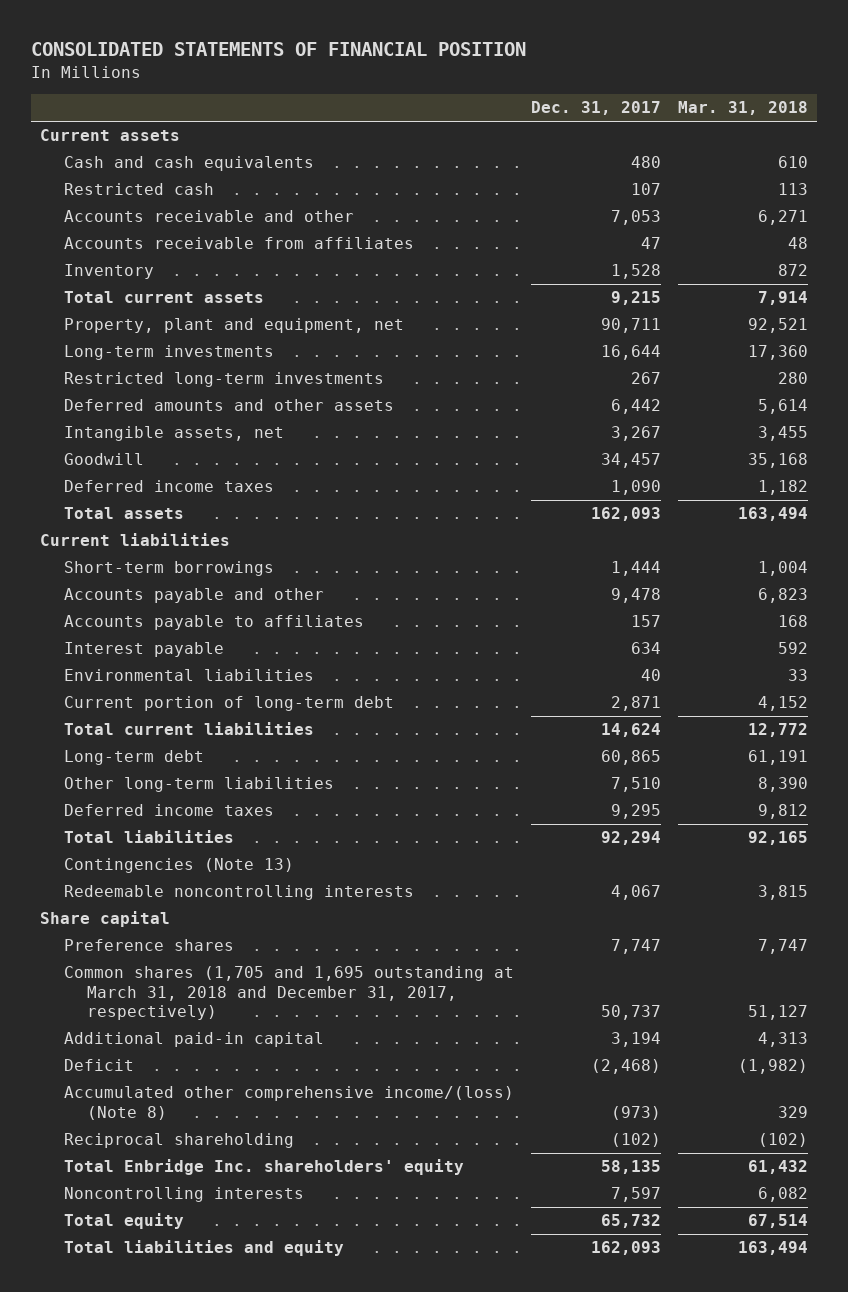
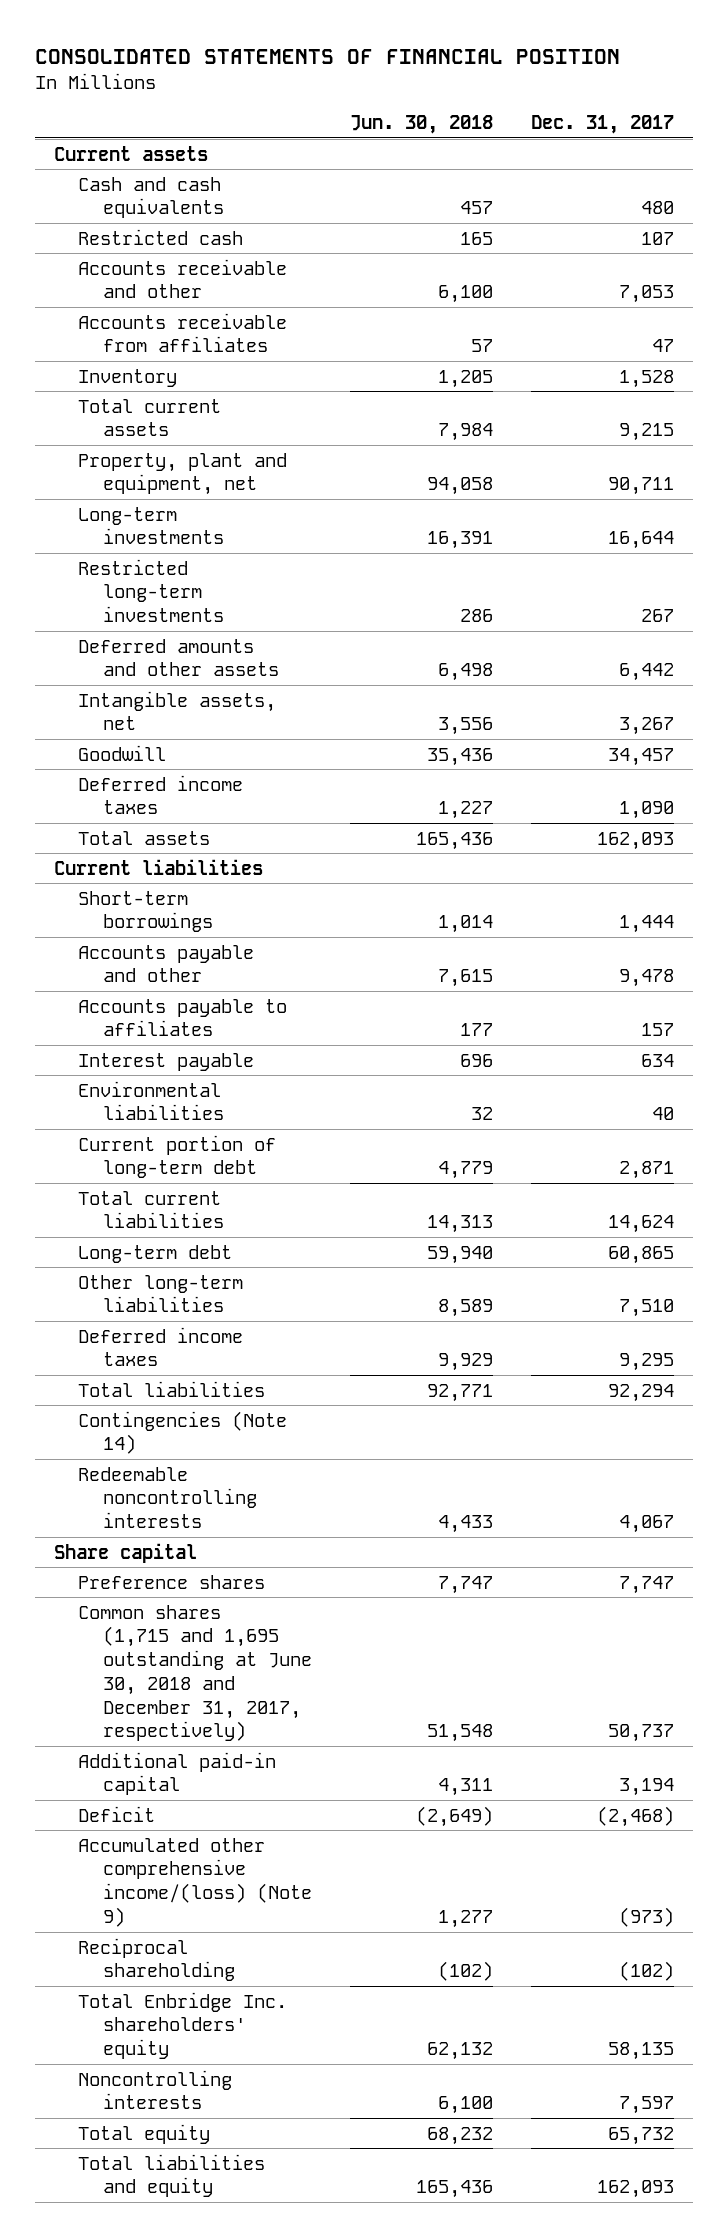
[678,101,809,116] Mar. 31, 2018 -> none
none -> [350,114,494,134] Jun. 30, 2018
[63,858,294,874] Contingencies (Note 13) -> [78,1410,288,1455] Contingencies (Note 14)
[63,966,514,1021] Common shares (1,705 and 1,695 outstanding at March 31, 2018 and December 31, 2017, respectively) -> [78,1604,312,1742] Common shares (1,715 and 1,695 outstanding at June 30, 2018 and December 31, 2017, respectively)
[63,1086,514,1120] Accumulated other comprehensive income/(loss) (Note 8) -> [78,1837,312,1927] Accumulated other comprehensive income/(loss) (Note 9)

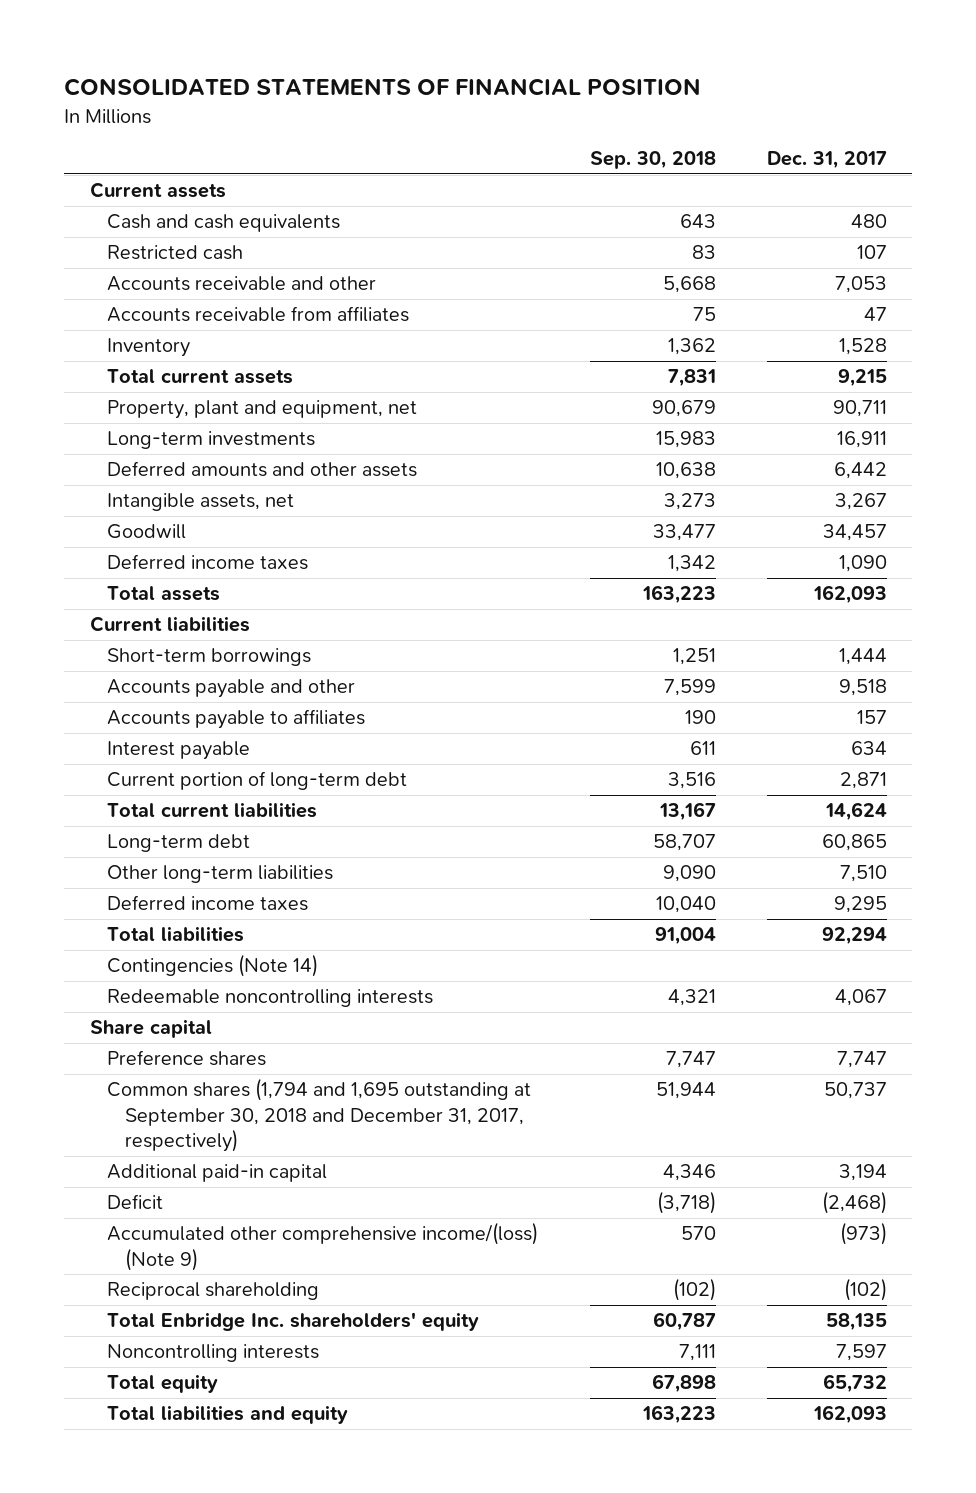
[350,114,494,134] Jun. 30, 2018 -> none
none -> [589,151,716,170] Sep. 30, 2018
[78,558,224,623] Restricted long-term investments -> none
[608,531,675,550] 16,644 -> [836,431,887,449] 16,911
[619,969,675,988] 9,478 -> [838,679,887,697] 9,518
[78,1080,224,1121] Environmental liabilities -> none
[78,1604,312,1742] Common shares (1,715 and 1,695 outstanding at June 30, 2018 and December 31, 2017, respectively) -> [107,1078,532,1153] Common shares (1,794 and 1,695 outstanding at September 30, 2018 and December 31, 2017, respectively)

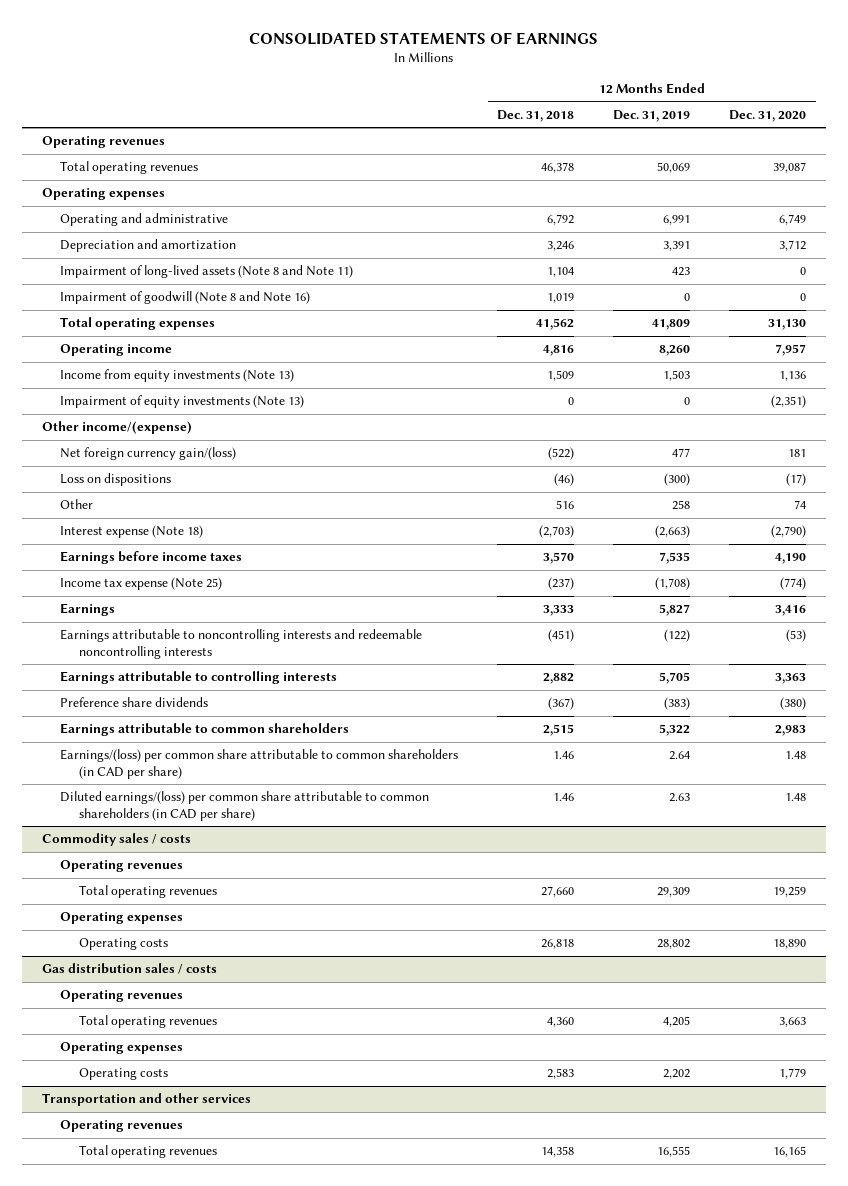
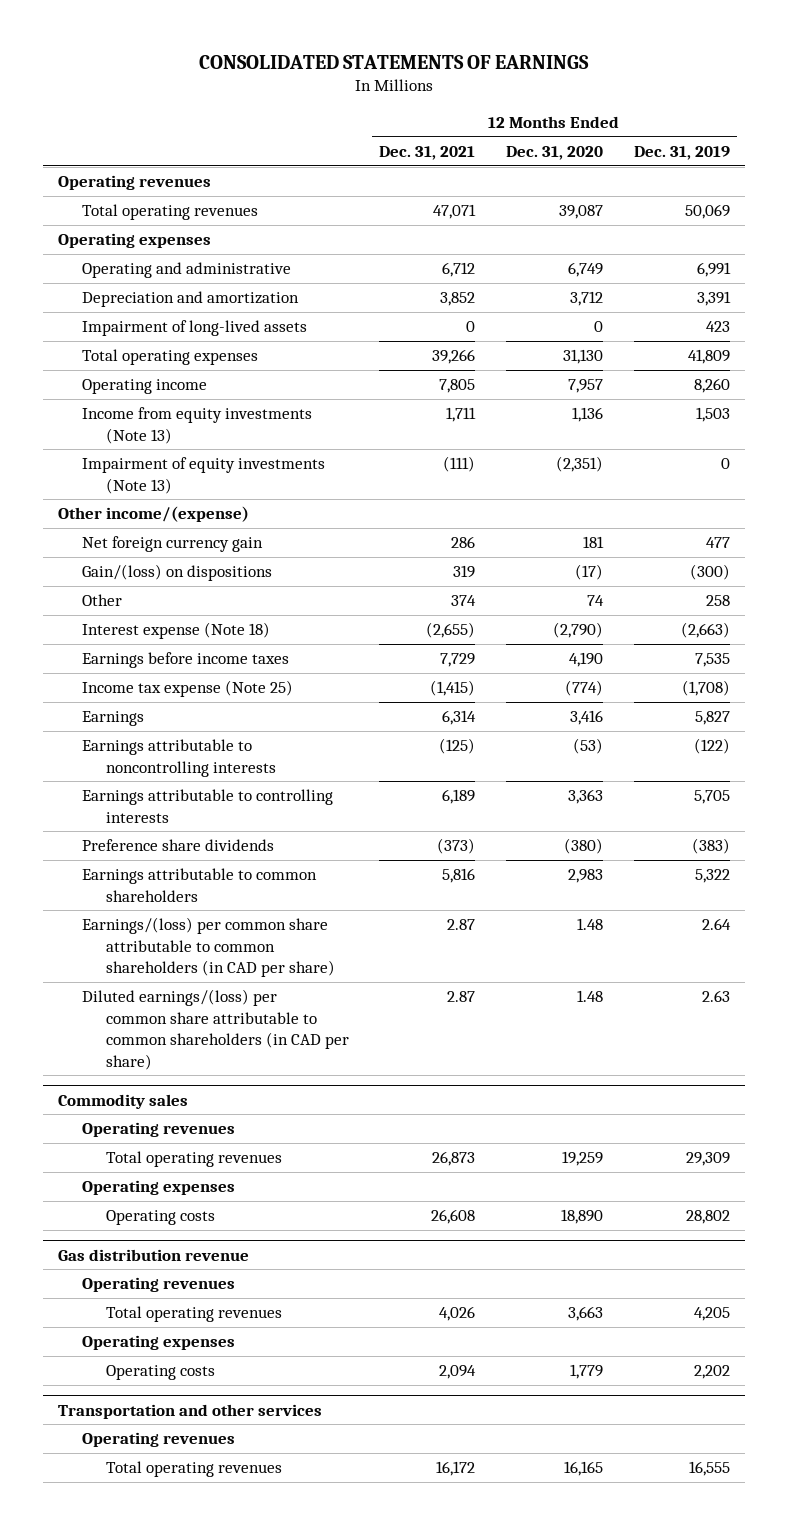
[497,109,575,122] Dec. 31, 2018 -> none
none -> [379,145,476,160] Dec. 31, 2021
[60,291,311,305] Impairment of goodwill (Note 8 and Note 16) -> none
[60,265,354,279] Impairment of long-lived assets (Note 8 and Note 11) -> [81,320,307,337] Impairment of long-lived assets
[60,447,237,461] Net foreign currency gain/(loss) -> [81,536,263,553] Net foreign currency gain
[60,473,172,487] Loss on dispositions -> [81,564,272,582] Gain/(loss) on dispositions
[60,629,423,659] Earnings attributable to noncontrolling interests and redeemable noncontrolling interests -> [81,739,276,777] Earnings attributable to noncontrolling interests
[41,833,191,847] Commodity sales / costs -> [58,1093,189,1109] Commodity sales
[41,963,217,975] Gas distribution sales / costs -> [58,1248,250,1261] Gas distribution revenue

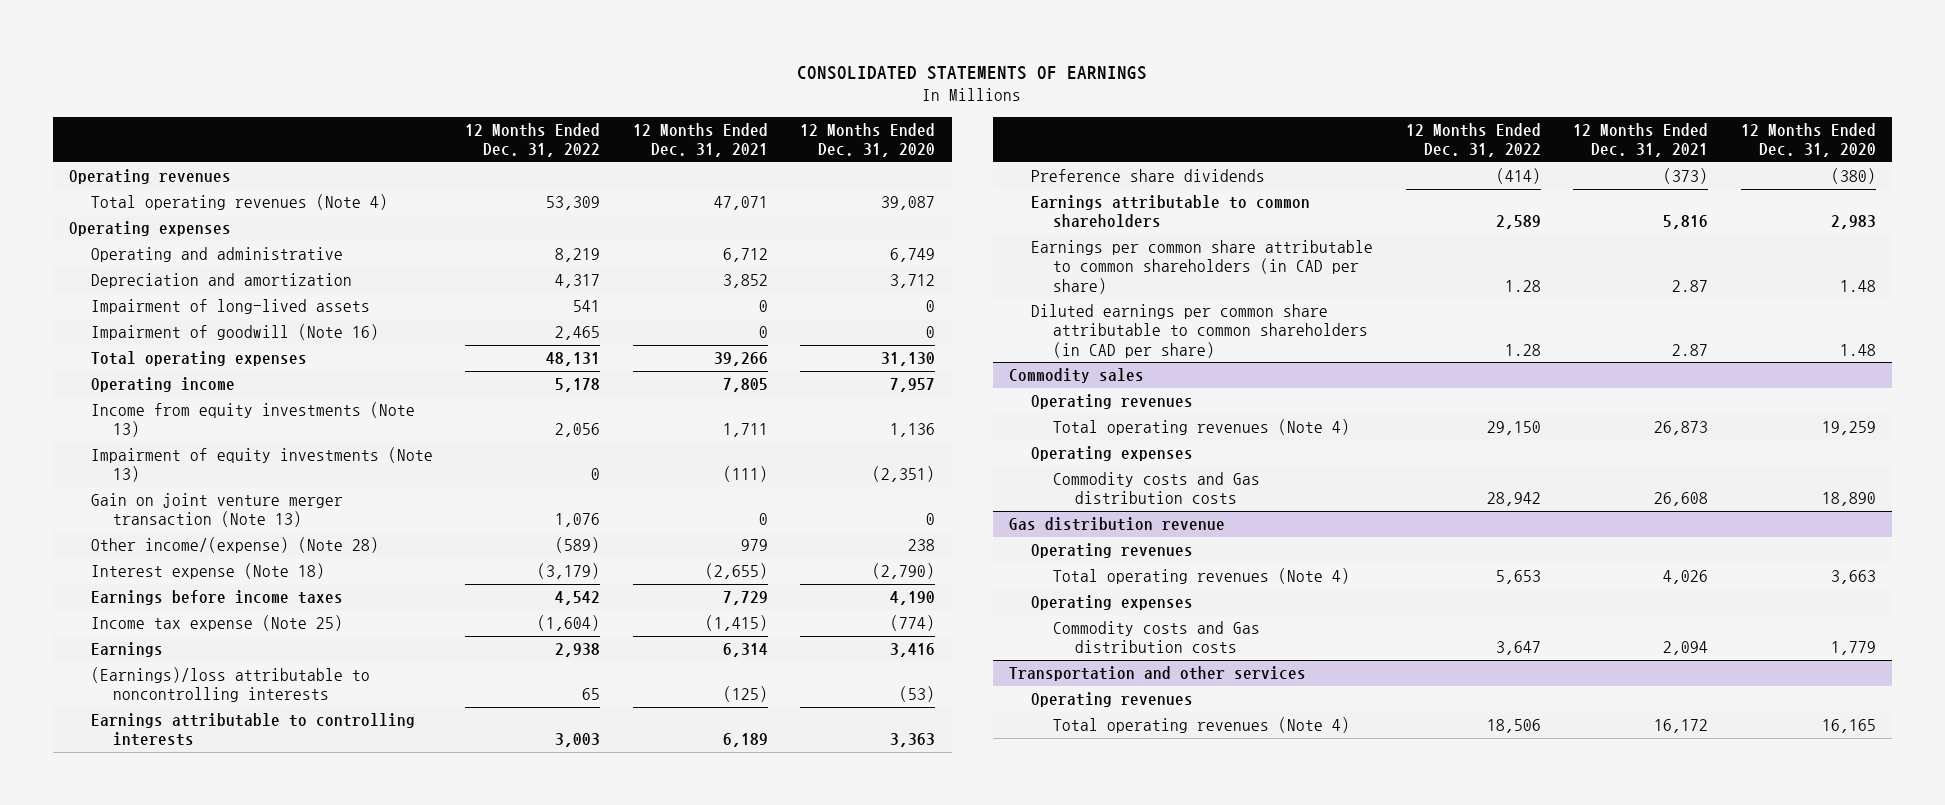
[633,145,730,160] Dec. 31, 2019 -> none
none -> [465,123,601,158] 12 Months Ended Dec. 31, 2022
[81,204,258,221] Total operating revenues -> [90,194,388,211] Total operating revenues (Note 4)
none -> [90,324,379,341] Impairment of goodwill (Note 16)
[58,506,250,523] Other income/(expense) -> none
[81,536,263,553] Net foreign currency gain -> none
[81,564,272,582] Gain/(loss) on dispositions -> none
none -> [90,493,343,528] Gain on joint venture merger transaction (Note 13)
[81,594,122,607] Other -> [90,537,379,554] Other income/(expense) (Note 28)
[451,595,477,607] 374 -> [740,539,768,552] 979
[586,595,604,607] 74 -> [908,539,936,552] 238
[81,739,276,777] Earnings attributable to noncontrolling interests -> [90,667,370,703] (Earnings)/loss attributable to noncontrolling interests
[81,917,335,978] Earnings/(loss) per common share attributable to common shareholders (in CAD per share) -> [1031,240,1374,294] Earnings per common share attributable to common shareholders (in CAD per share)
[81,989,349,1070] Diluted earnings/(loss) per common share attributable to common shareholders (in CAD per share) -> [1031,304,1369,358] Diluted earnings per common share attributable to common shareholders (in CAD per share)
[105,1151,282,1168] Total operating revenues -> [1053,419,1351,436] Total operating revenues (Note 4)
[105,1210,215,1226] Operating costs -> [1053,472,1261,505] Commodity costs and Gas distribution costs
[105,1306,282,1323] Total operating revenues -> [1053,568,1351,585] Total operating revenues (Note 4)
[105,1365,215,1381] Operating costs -> [1053,621,1261,654] Commodity costs and Gas distribution costs
[105,1461,282,1478] Total operating revenues -> [1053,717,1351,734] Total operating revenues (Note 4)

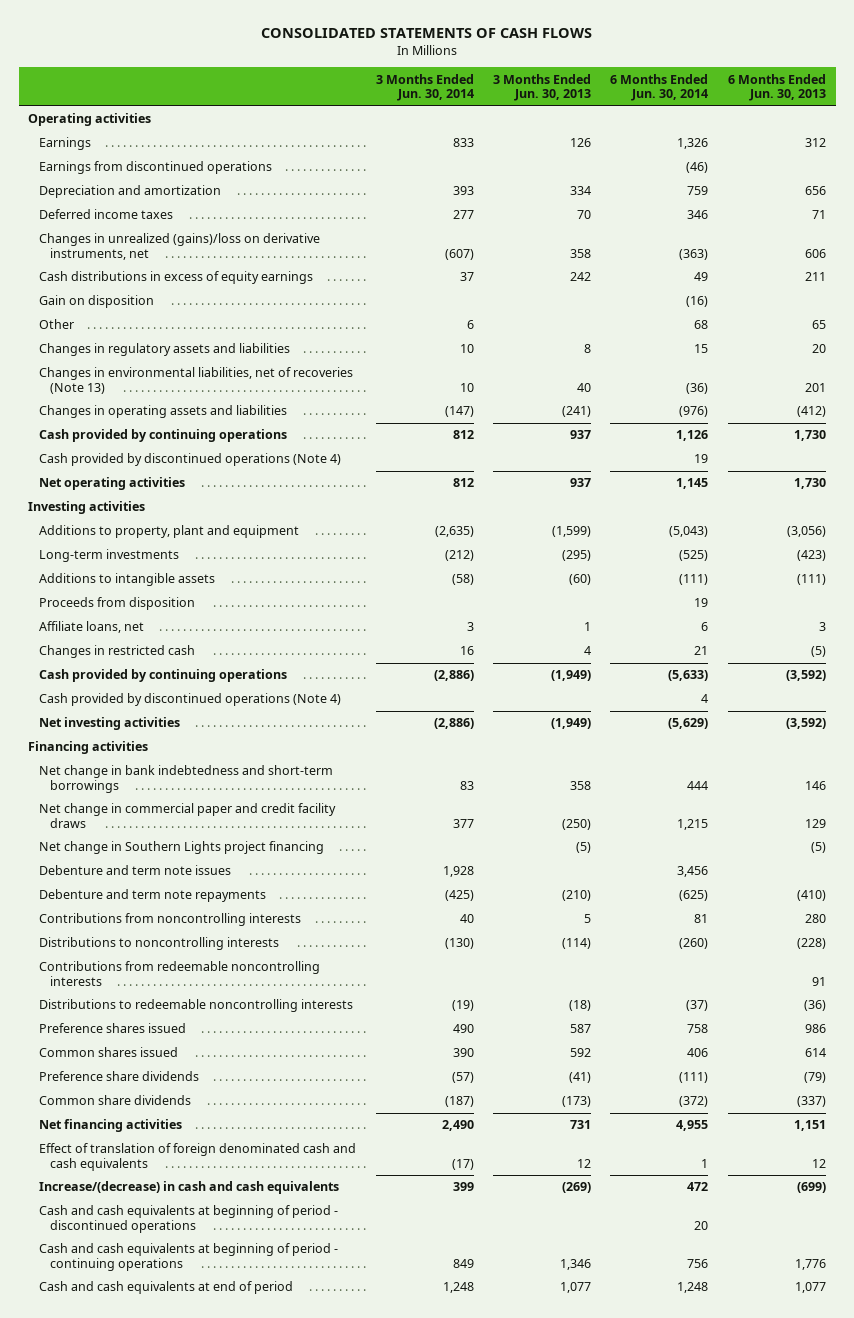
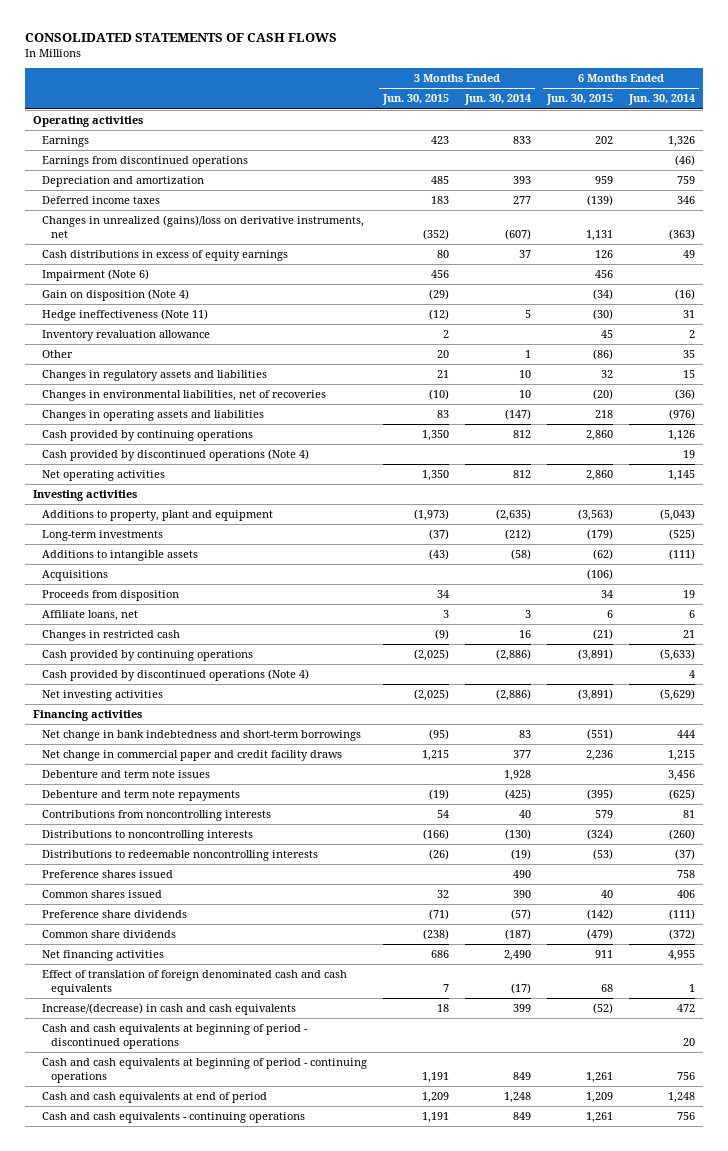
[493,73,592,102] 3 Months Ended Jun. 30, 2013 -> none
[727,73,826,102] 6 Months Ended Jun. 30, 2013 -> none
none -> [381,94,449,106] Jun. 30, 2015
none -> [545,94,613,106] Jun. 30, 2015
none -> [41,269,149,282] Impairment (Note 6)
[39,295,155,309] Gain on disposition -> [41,289,189,302] Gain on disposition (Note 4)
none -> [41,309,208,322] Hedge ineffectiveness (Note 11)
none -> [41,330,210,342] Inventory revaluation allowance
[466,320,474,330] 6 -> [524,350,531,359] 1
[694,320,709,330] 68 -> [683,350,696,359] 35
[39,367,354,394] Changes in environmental liabilities, net of recoveries (Note 13) -> [41,390,326,402] Changes in environmental liabilities, net of recoveries
none -> [41,570,108,582] Acquisitions
[39,841,325,855] Net change in Southern Lights project financing -> none
[39,961,321,986] Contributions from redeemable noncontrolling interests -> none
none -> [41,1112,305,1124] Cash and cash equivalents - continuing operations

